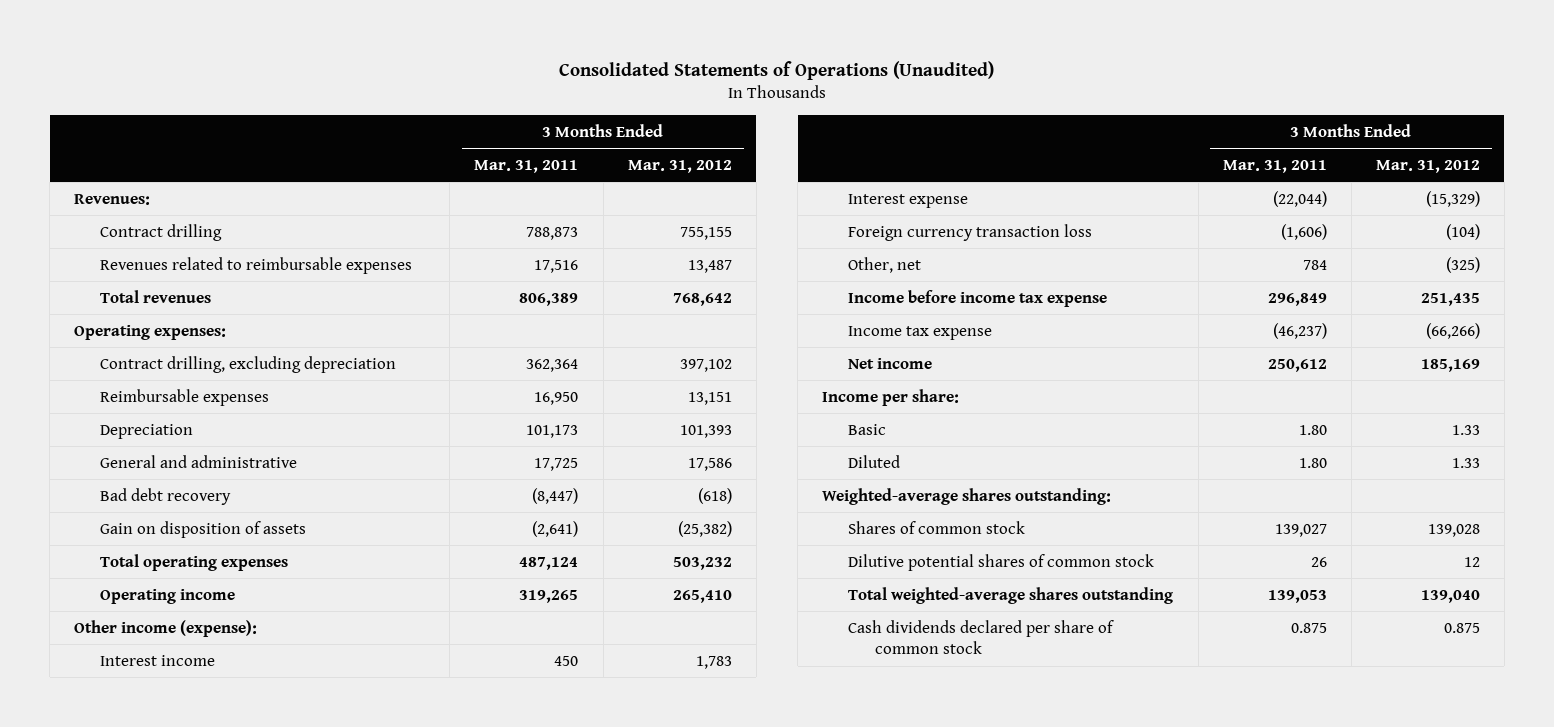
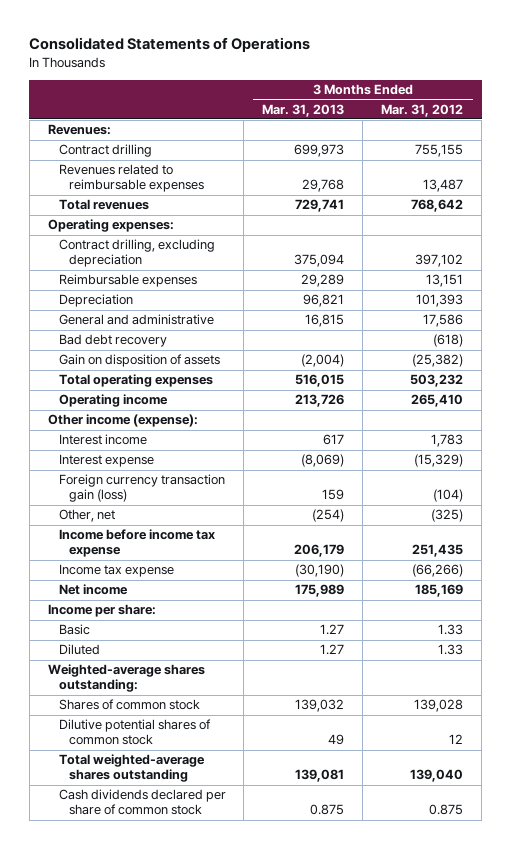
[558,60,994,80] Consolidated Statements of Operations (Unaudited) -> [29,37,311,53] Consolidated Statements of Operations
[474,159,579,173] Mar. 31, 2011 -> none
none -> [262,103,345,117] Mar. 31, 2013
[848,223,1093,241] Foreign currency transaction loss -> [58,474,225,503] Foreign currency transaction gain (loss)

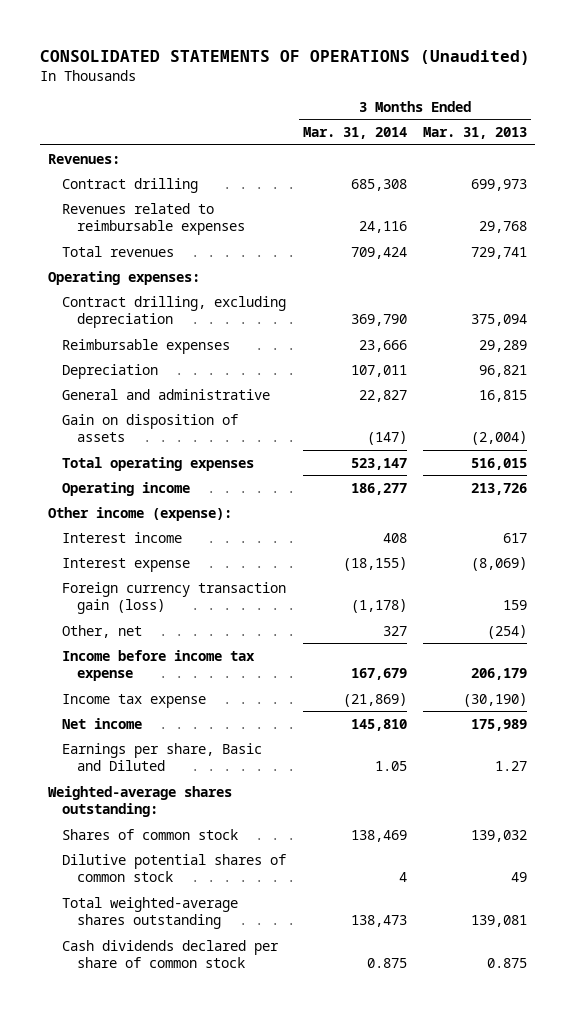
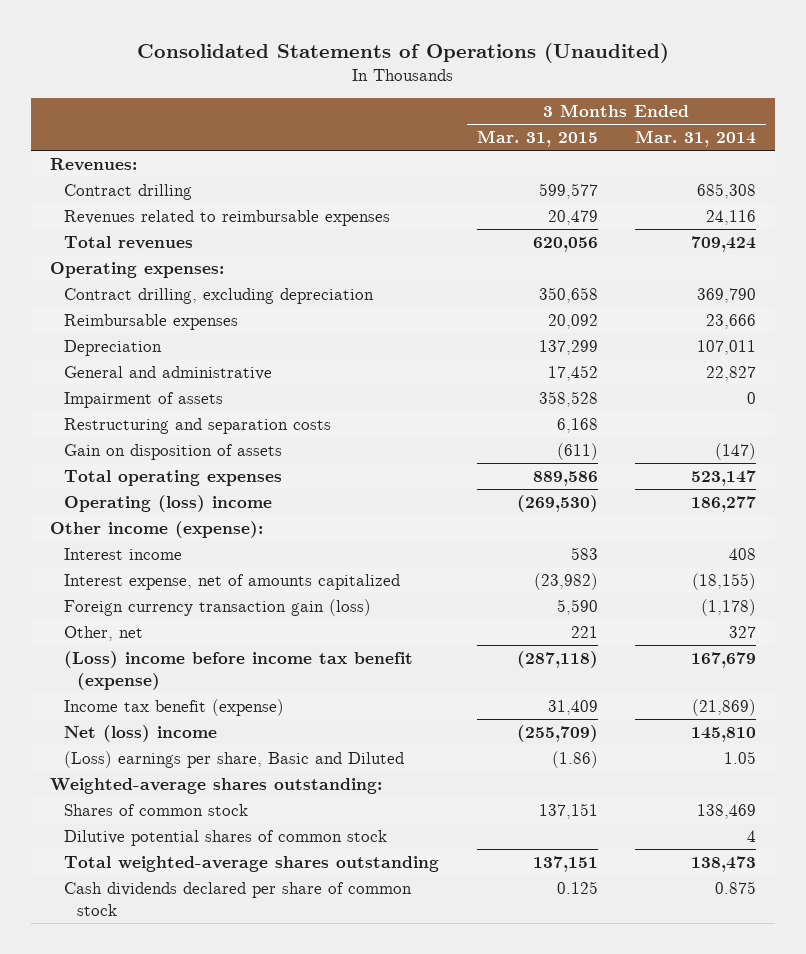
[40,49,531,65] CONSOLIDATED STATEMENTS OF OPERATIONS (Unaudited) -> [137,42,670,63] Consolidated Statements of Operations (Unaudited)
[423,127,528,140] Mar. 31, 2013 -> none
none -> [476,130,598,148] Mar. 31, 2015
none -> [63,391,223,408] Impairment of assets
none -> [63,417,331,434] Restructuring and separation costs
[62,481,191,496] Operating income -> [63,494,272,512] Operating (loss) income
[62,557,191,572] Interest expense -> [63,573,400,590] Interest expense, net of amounts capitalized
[62,649,256,682] Income before income tax expense -> [63,650,413,690] (Loss) income before income tax benefit (expense)
[62,693,207,708] Income tax expense -> [63,698,284,716] Income tax benefit (expense)
[62,717,143,729] Net income -> [63,724,217,742] Net (loss) income
[62,742,263,772] Earnings per share, Basic and Diluted -> [63,750,404,768] (Loss) earnings per share, Basic and Diluted

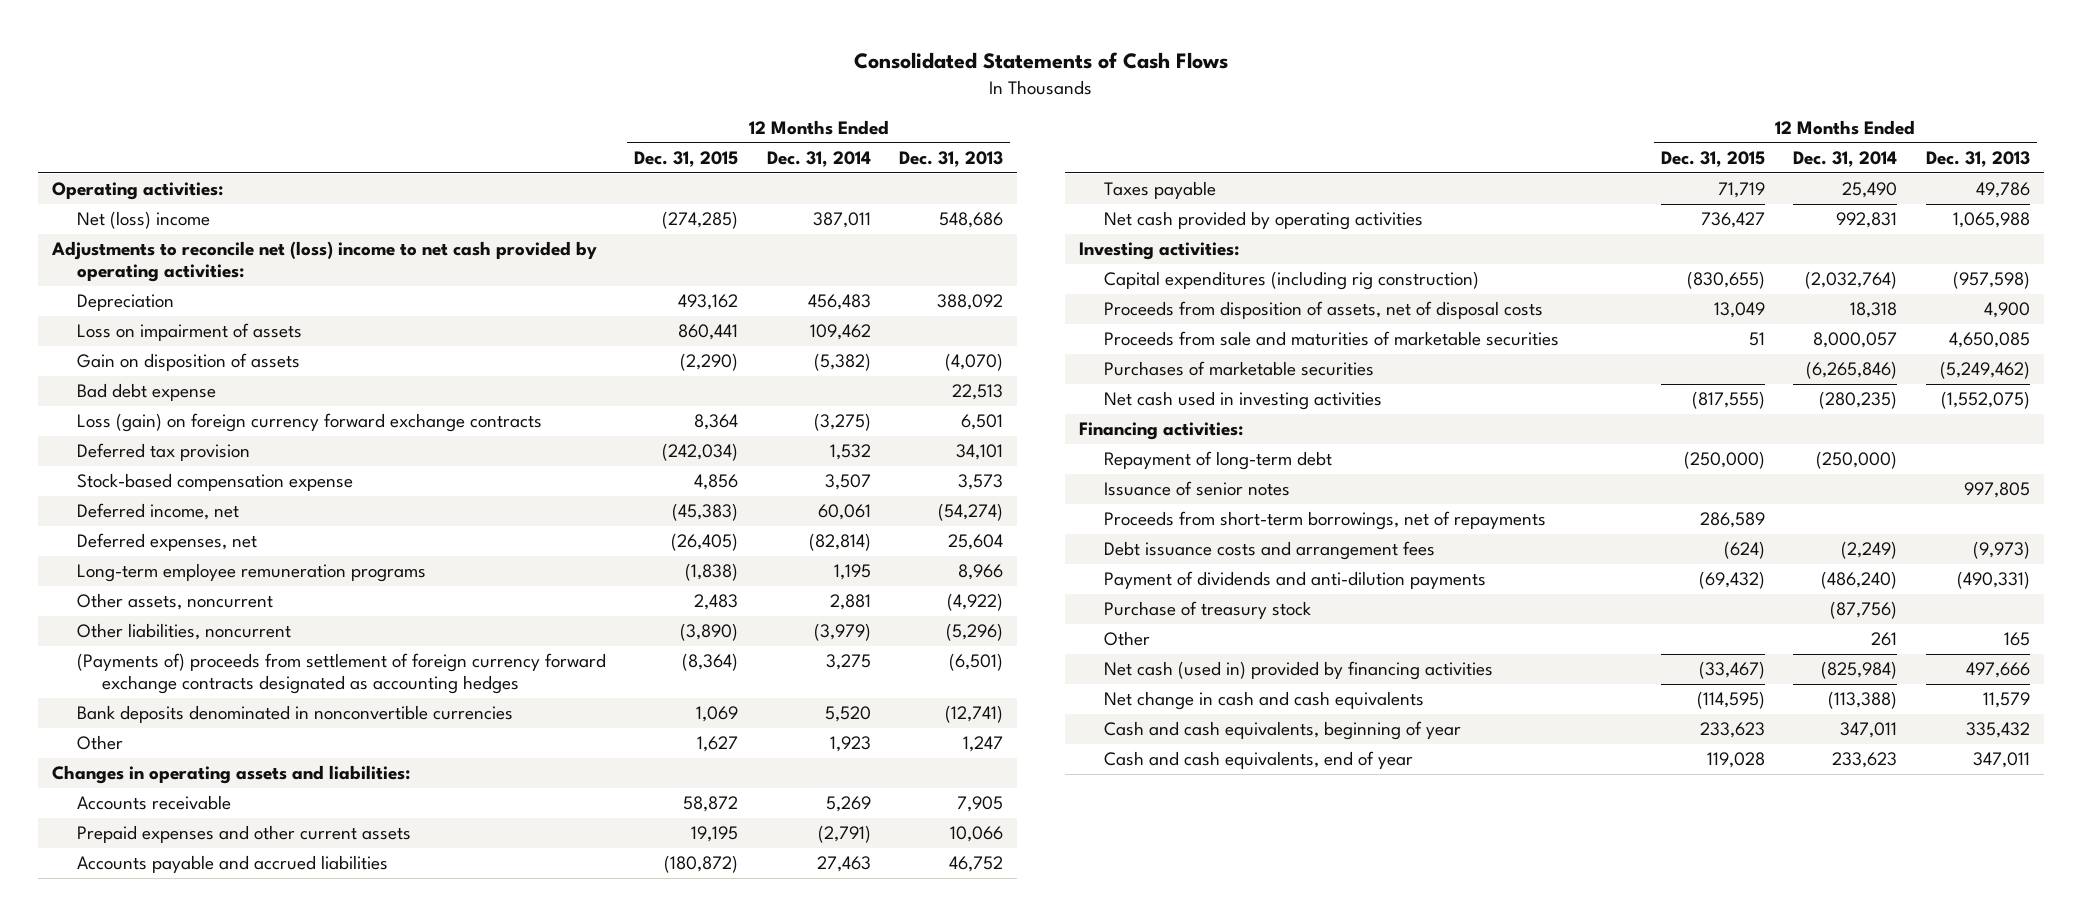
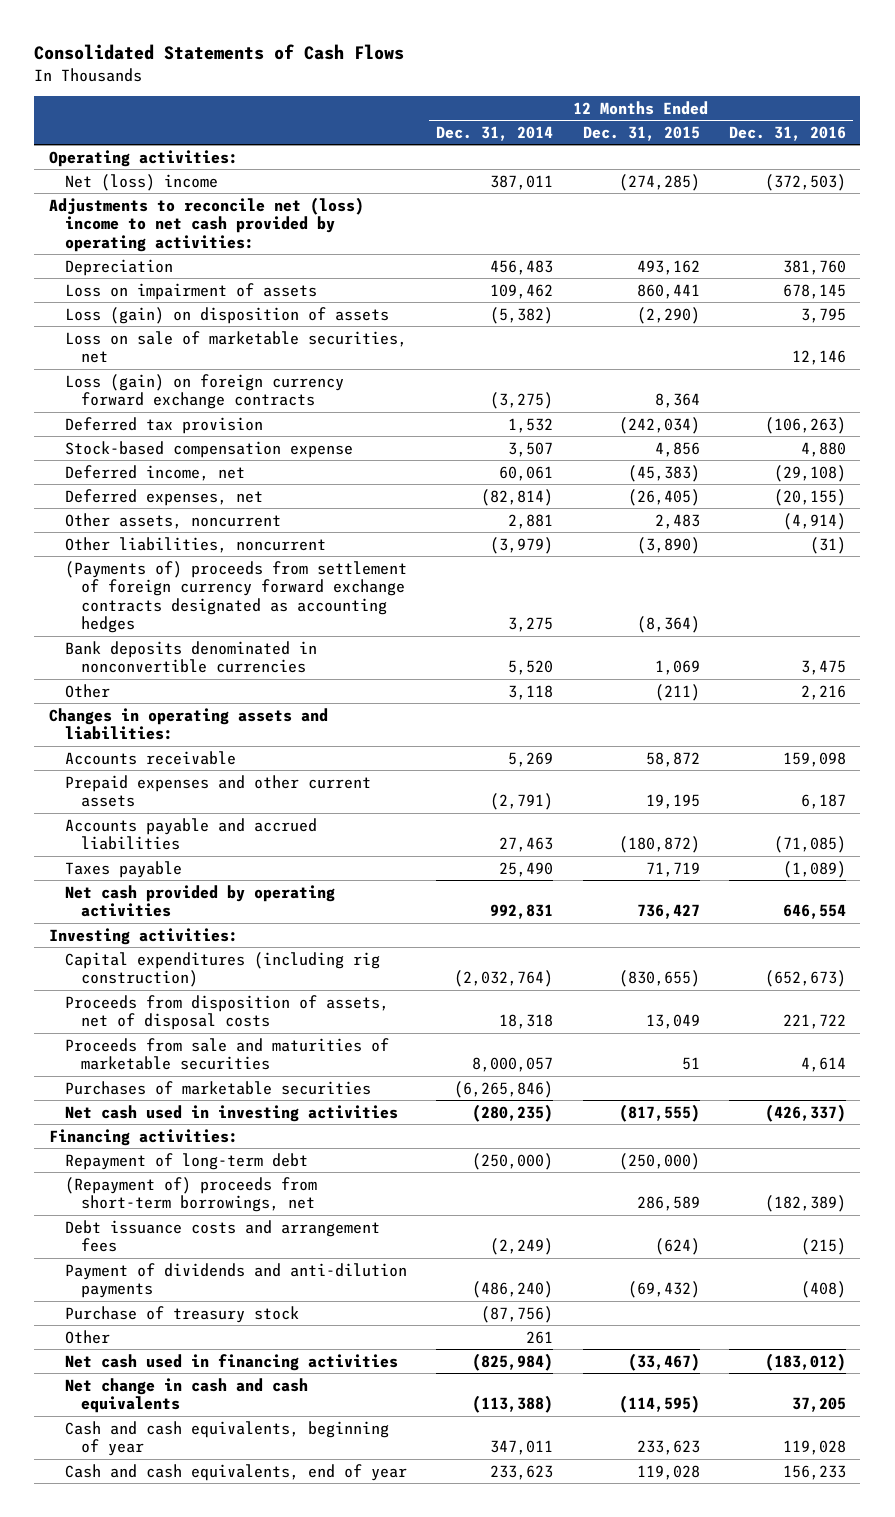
[898,150,1003,167] Dec. 31, 2013 -> none
none -> [728,125,846,141] Dec. 31, 2016
[77,383,217,402] Bad debt expense -> none
[77,353,301,372] Gain on disposition of assets -> [65,306,390,324] Loss (gain) on disposition of assets
none -> [65,330,408,364] Loss on sale of marketable securities, net
[77,563,427,583] Long-term employee remuneration programs -> none
[697,736,739,753] 1,627 -> [654,683,700,701] (211)
[829,736,871,753] 1,923 -> [508,684,554,700] 3,118
[1103,481,1290,497] Issuance of senior notes -> none
[1103,511,1546,531] Proceeds from short-term borrowings, net of repayments -> [65,1176,318,1213] (Repayment of) proceeds from short-term borrowings, net
[1103,661,1493,681] Net cash (used in) provided by financing activities -> [65,1353,399,1371] Net cash used in financing activities

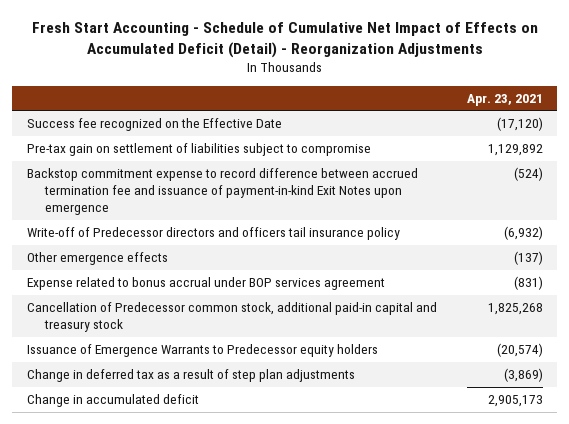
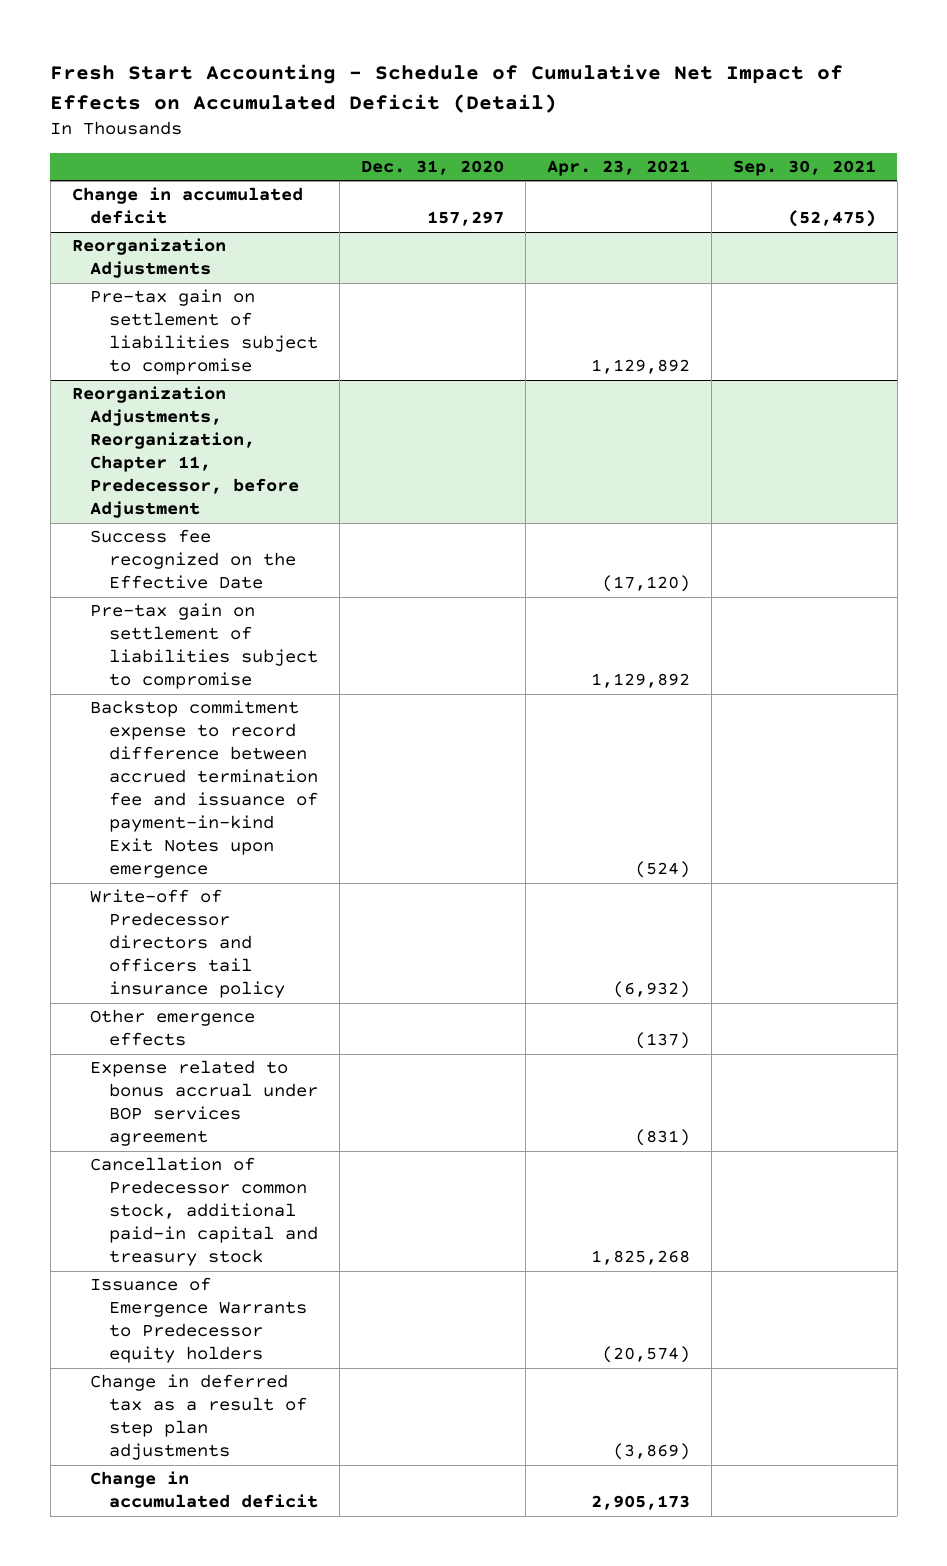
[31,21,538,58] Fresh Start Accounting - Schedule of Cumulative Net Impact of Effects on Accumulated Deficit (Detail) - Reorganization Adjustments -> [50,64,844,113] Fresh Start Accounting - Schedule of Cumulative Net Impact of Effects on Accumulated Deficit (Detail)
none -> [360,160,504,176] Dec. 31, 2020
none -> [732,160,876,177] Sep. 30, 2021
none -> [71,187,303,225] Change in accumulated deficit
none -> [71,238,226,279] Reorganization Adjustments
none -> [90,289,318,376] Pre-tax gain on settlement of liabilities subject to compromise
none -> [71,386,300,519] Reorganization Adjustments, Reorganization, Chapter 11, Predecessor, before Adjustment

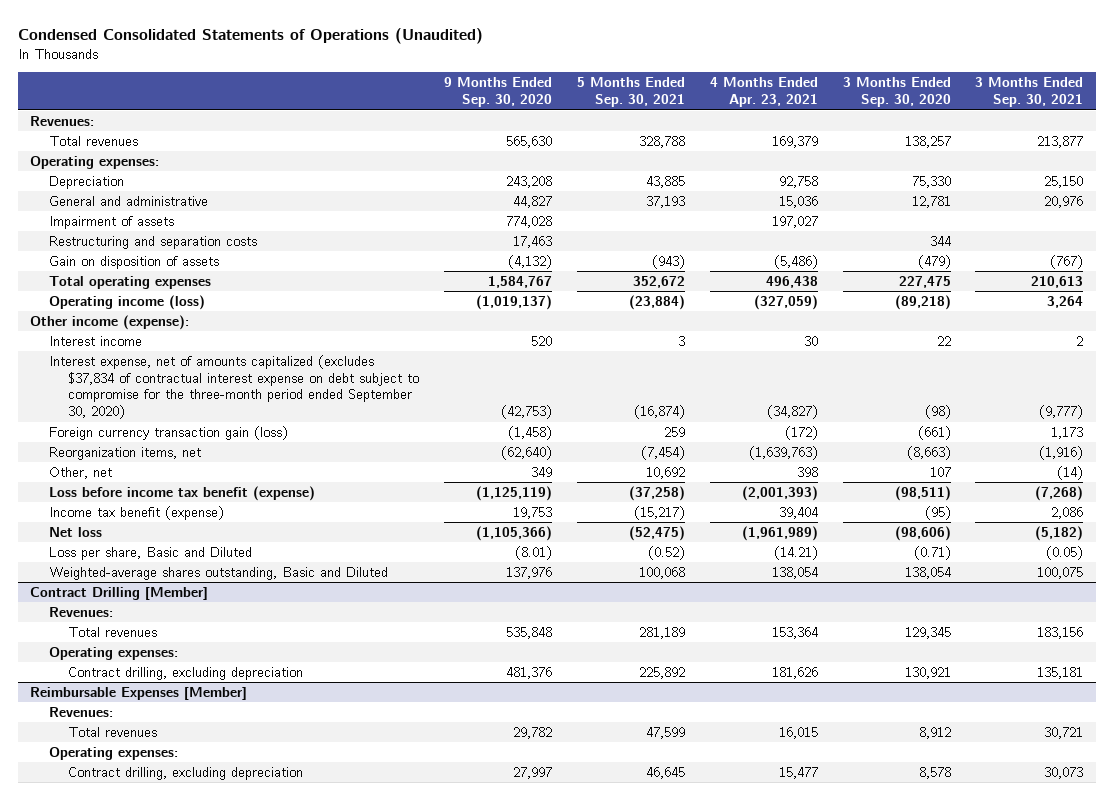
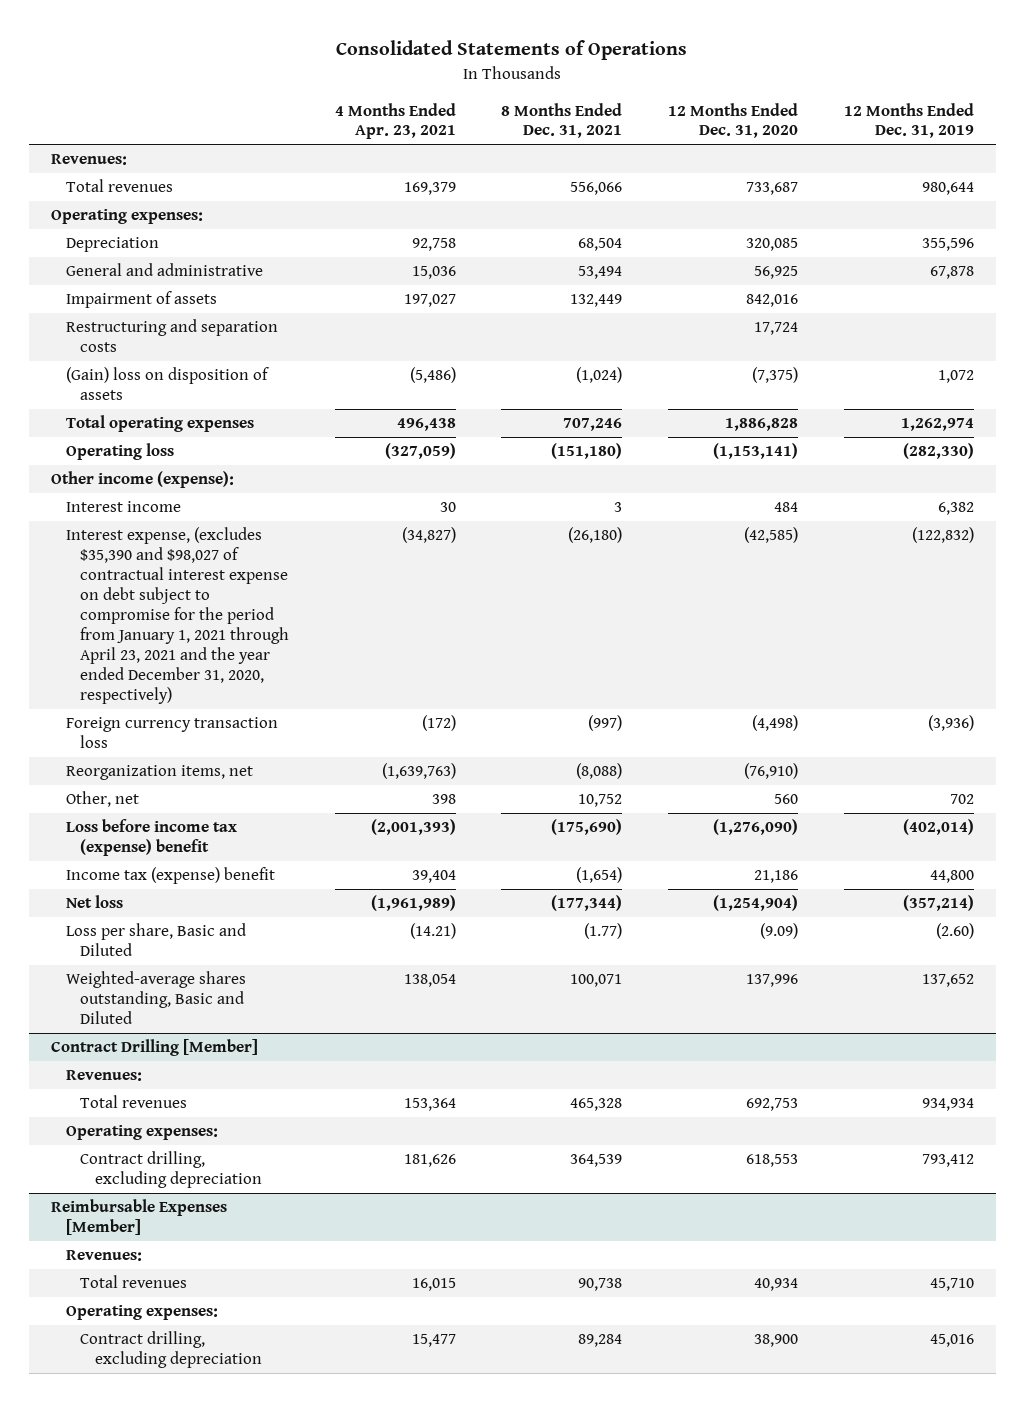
[17,27,483,44] Condensed Consolidated Statements of Operations (Unaudited) -> [336,40,688,61] Consolidated Statements of Operations
[444,77,553,108] 9 Months Ended Sep. 30, 2020 -> none
[577,77,686,108] 5 Months Ended Sep. 30, 2021 -> none
[842,77,951,108] 3 Months Ended Sep. 30, 2020 -> none
[975,77,1084,108] 3 Months Ended Sep. 30, 2021 -> none
none -> [501,102,623,139] 8 Months Ended Dec. 31, 2021
none -> [667,102,798,139] 12 Months Ended Dec. 31, 2020
none -> [843,102,974,139] 12 Months Ended Dec. 31, 2019
[49,255,220,269] Gain on disposition of assets -> [65,367,269,401] (Gain) loss on disposition of assets
[49,294,206,310] Operating income (loss) -> [65,443,174,461] Operating loss
[49,354,420,420] Interest expense, net of amounts capitalized (excludes $37,834 of contractual interest expense on debt subject to compromise for the three-month period ended September 30, 2020) -> [65,527,290,705] Interest expense, (excludes $35,390 and $98,027 of contractual interest expense on debt subject to compromise for the period from January 1, 2021 through April 23, 2021 and the year ended December 31, 2020, respectively)
[49,425,289,440] Foreign currency transaction gain (loss) -> [65,717,278,749] Foreign currency transaction loss
[49,485,316,501] Loss before income tax benefit (expense) -> [65,819,237,857] Loss before income tax (expense) benefit
[49,505,225,520] Income tax benefit (expense) -> [65,867,275,885] Income tax (expense) benefit

